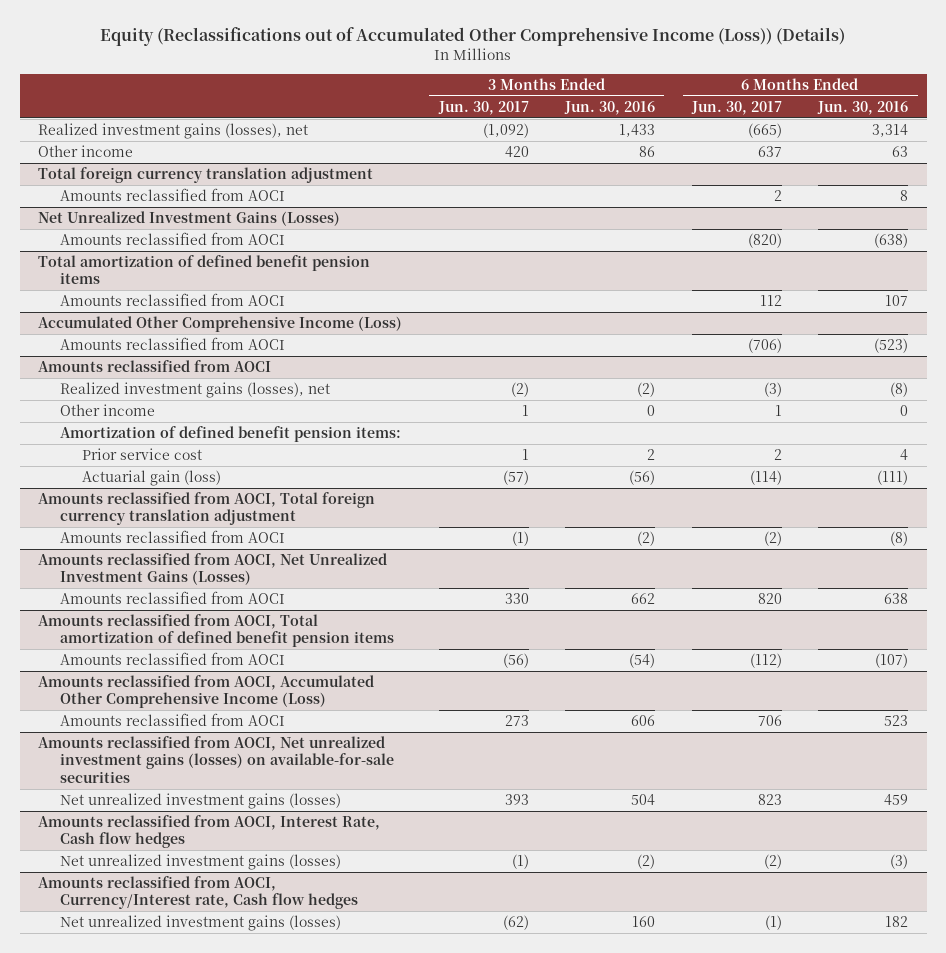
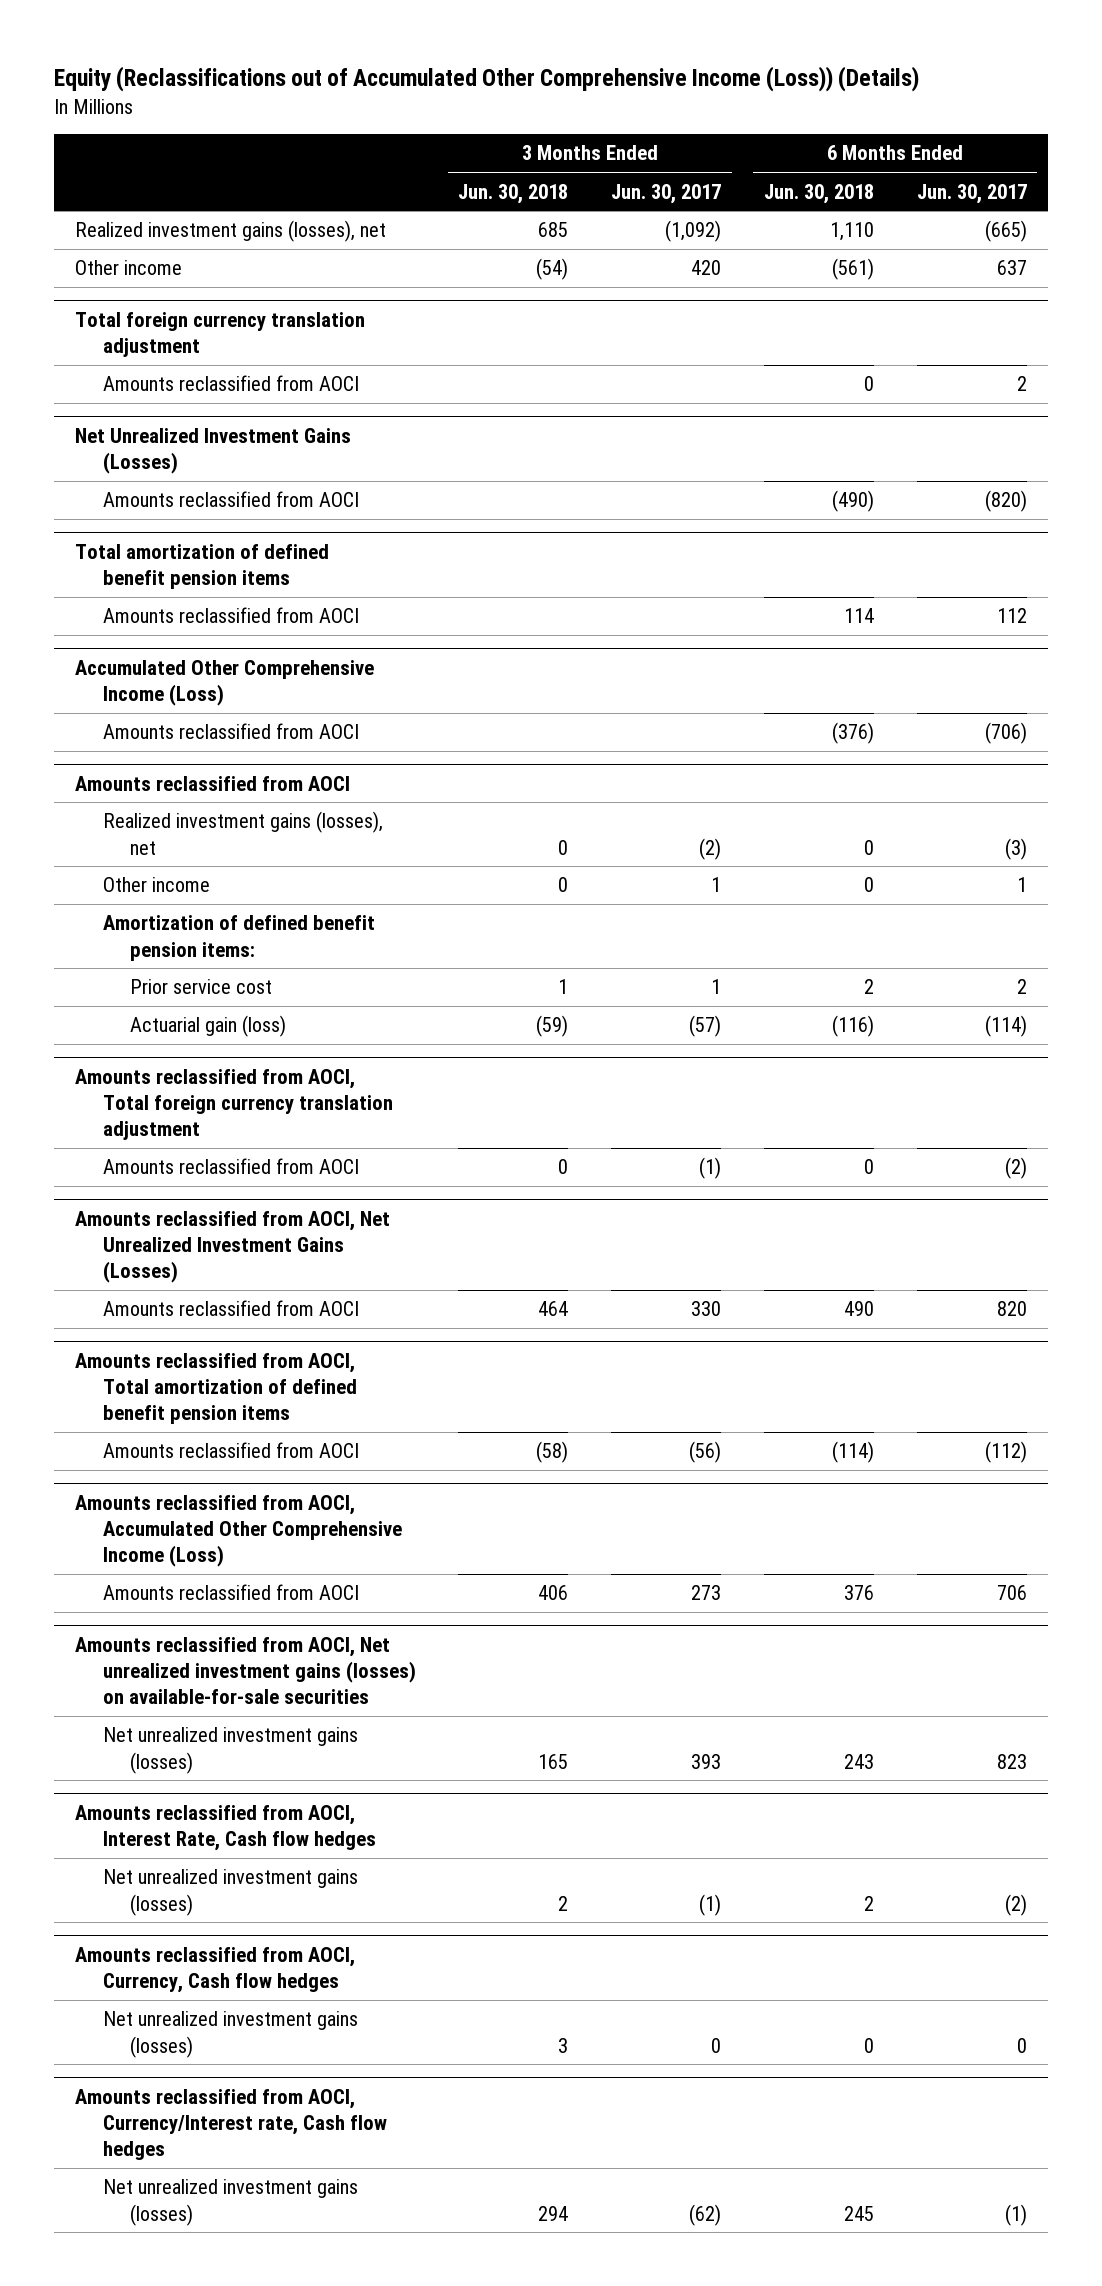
[564,100,656,115] Jun. 30, 2016 -> none
[817,100,909,115] Jun. 30, 2016 -> none
none -> [458,183,569,204] Jun. 30, 2018
none -> [763,183,874,204] Jun. 30, 2018
none -> [75,1946,356,1993] Amounts reclassified from AOCI, Currency, Cash flow hedges
none -> [102,2011,358,2058] Net unrealized investment gains (losses)

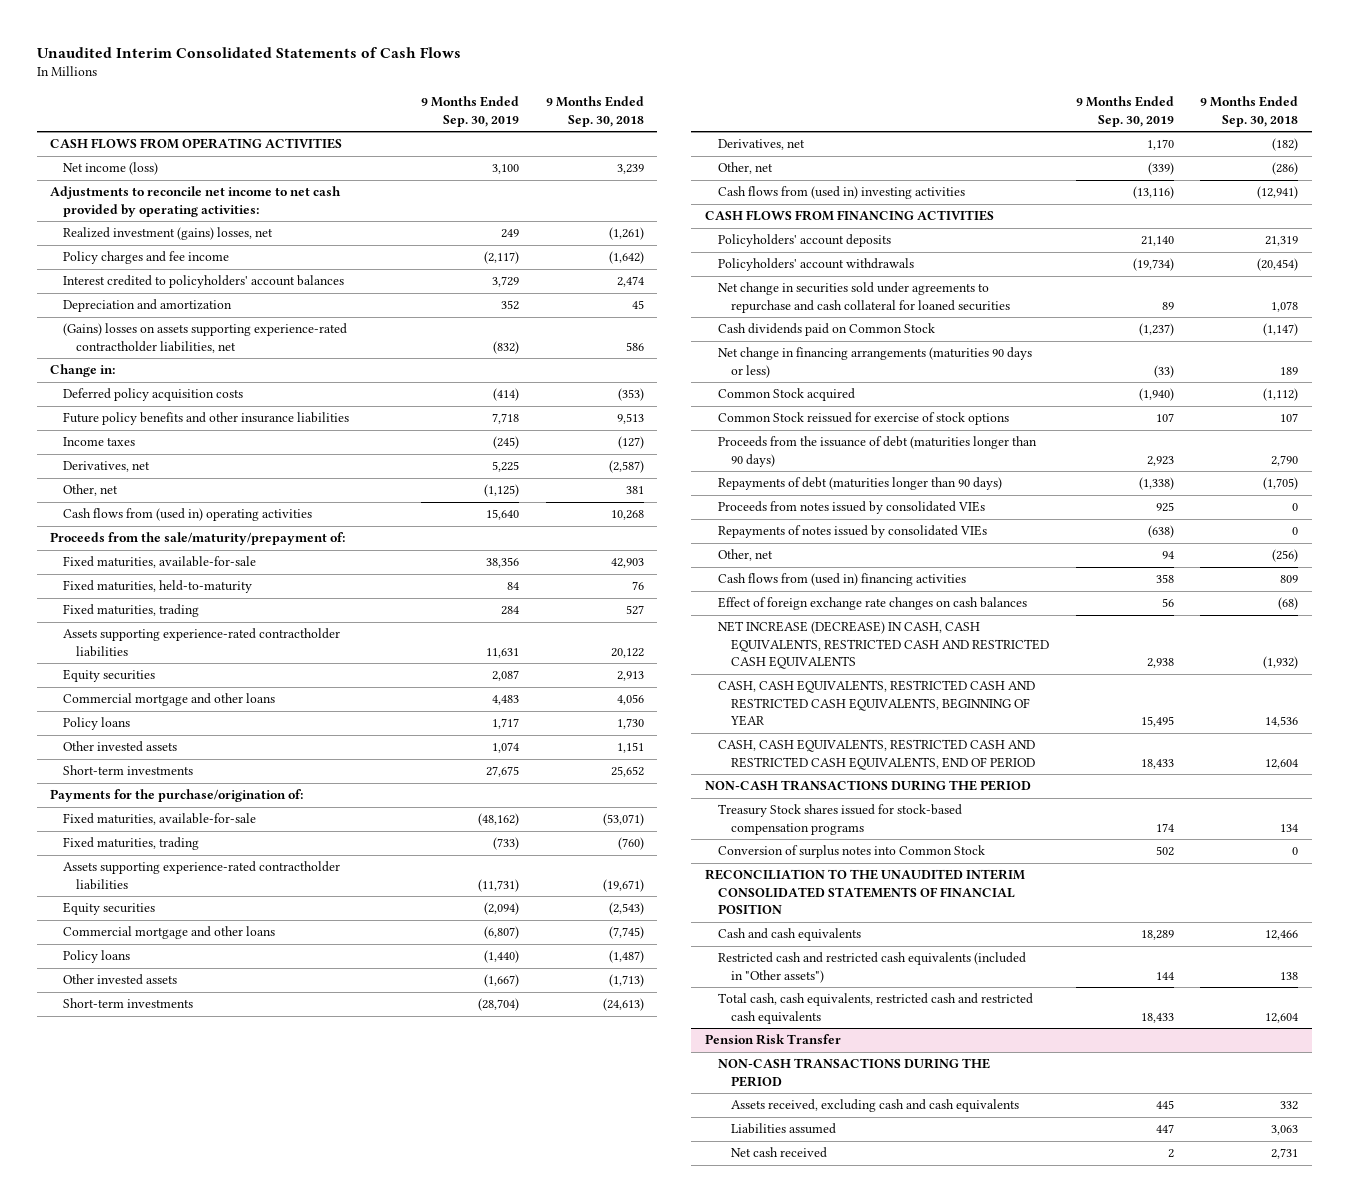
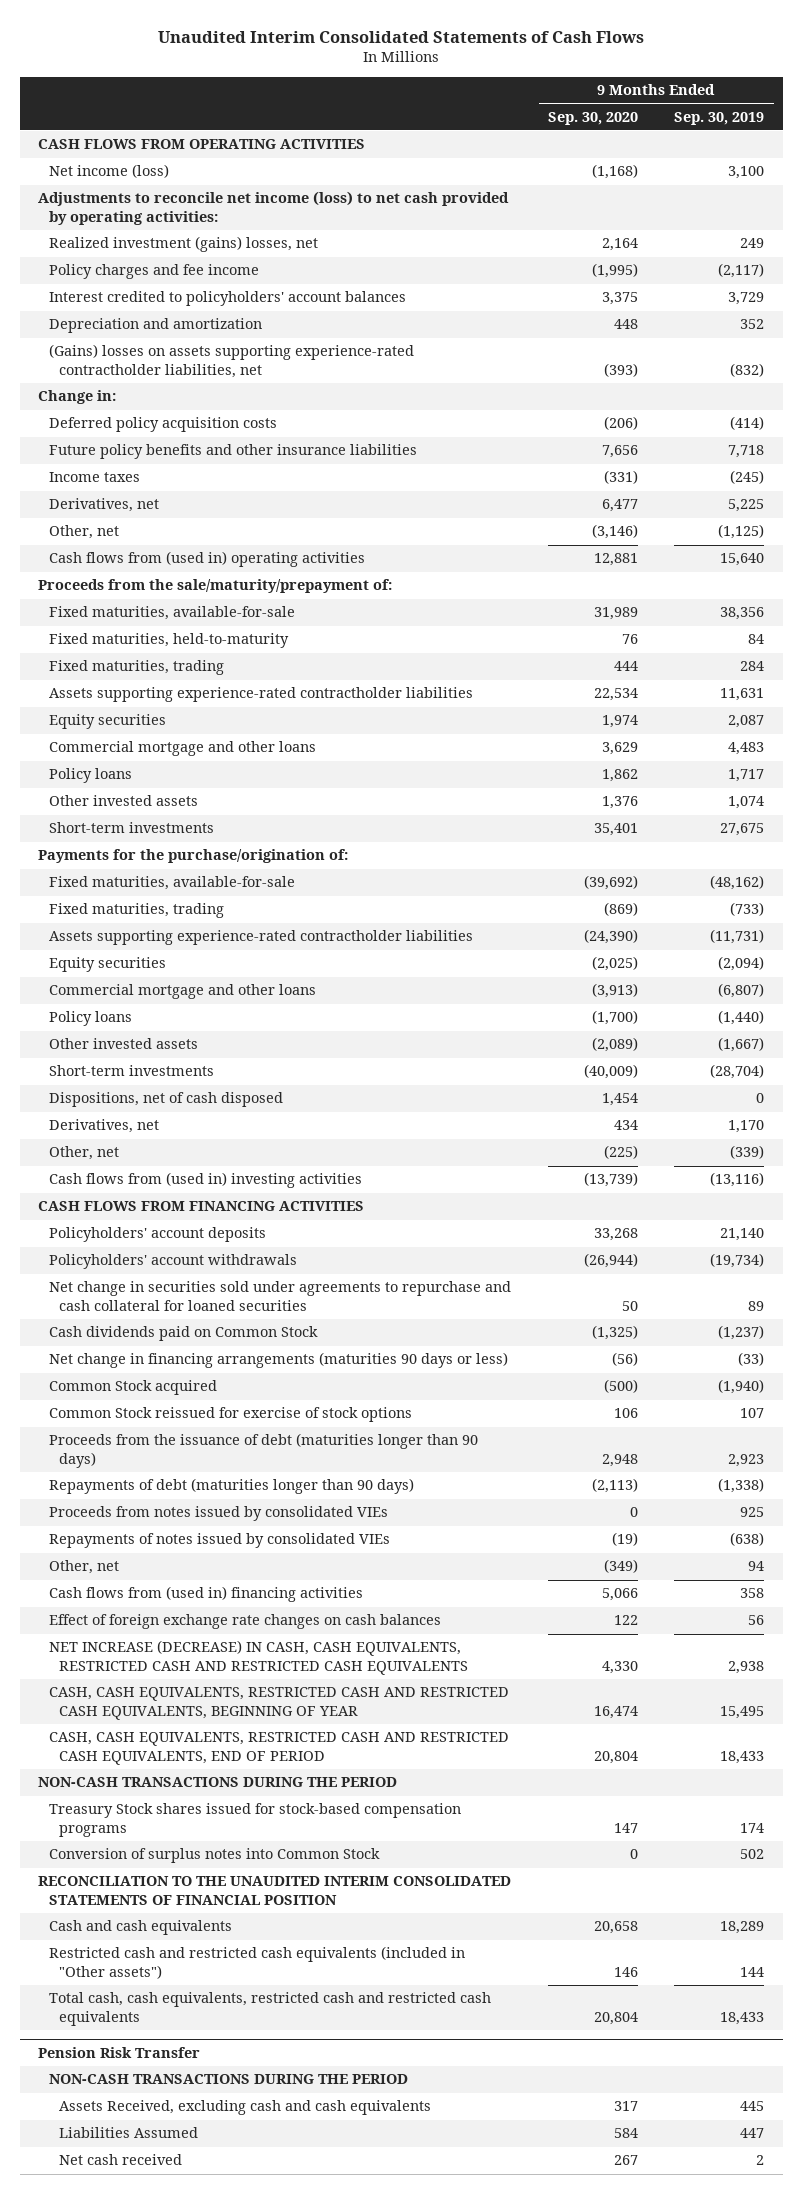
[545,96,644,127] 9 Months Ended Sep. 30, 2018 -> none
none -> [547,111,638,125] Sep. 30, 2020
[50,186,342,217] Adjustments to reconcile net income to net cash provided by operating activities: -> [38,191,510,225] Adjustments to reconcile net income (loss) to net cash provided by operating activities:
none -> [48,1092,283,1108] Dispositions, net of cash disposed
[730,1099,1019,1113] Assets received, excluding cash and cash equivalents -> [58,2100,431,2116] Assets Received, excluding cash and cash equivalents
[730,1123,836,1135] Liabilities assumed -> [58,2127,198,2139] Liabilities Assumed

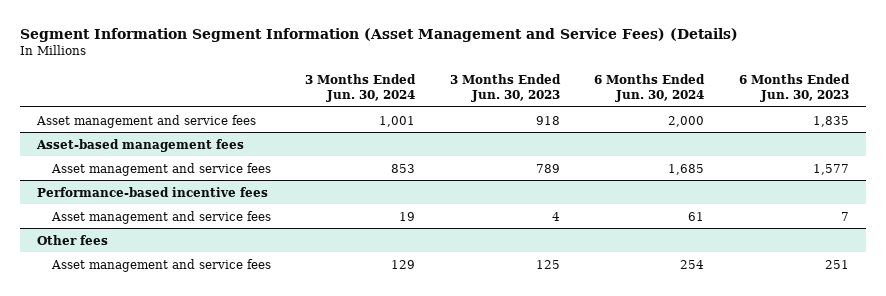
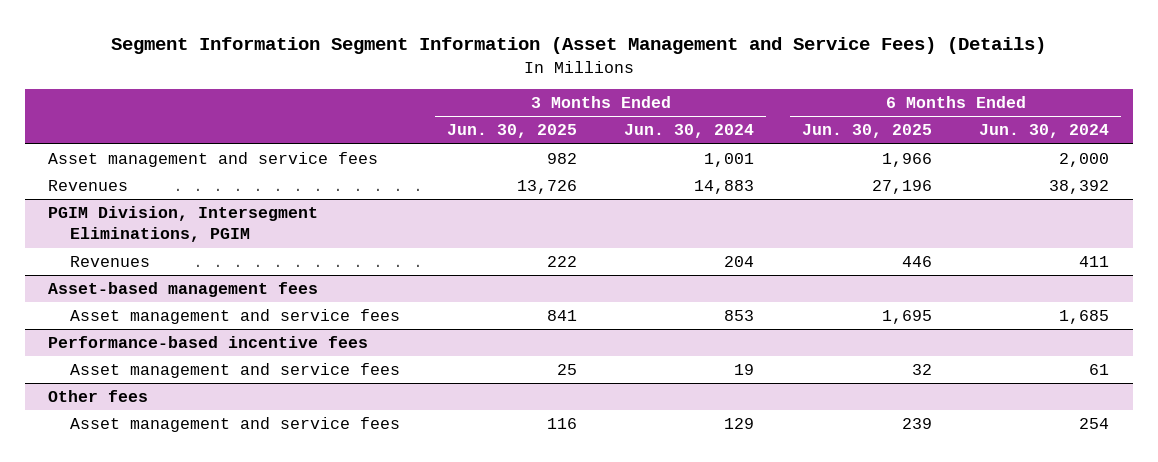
[449,74,561,102] 3 Months Ended Jun. 30, 2023 -> none
[738,74,850,102] 6 Months Ended Jun. 30, 2023 -> none
none -> [447,124,578,139] Jun. 30, 2025
none -> [801,124,932,139] Jun. 30, 2025
none -> [48,180,129,192] Revenues
none -> [48,206,319,243] PGIM Division, Intersegment Eliminations, PGIM
none -> [69,256,150,268] Revenues

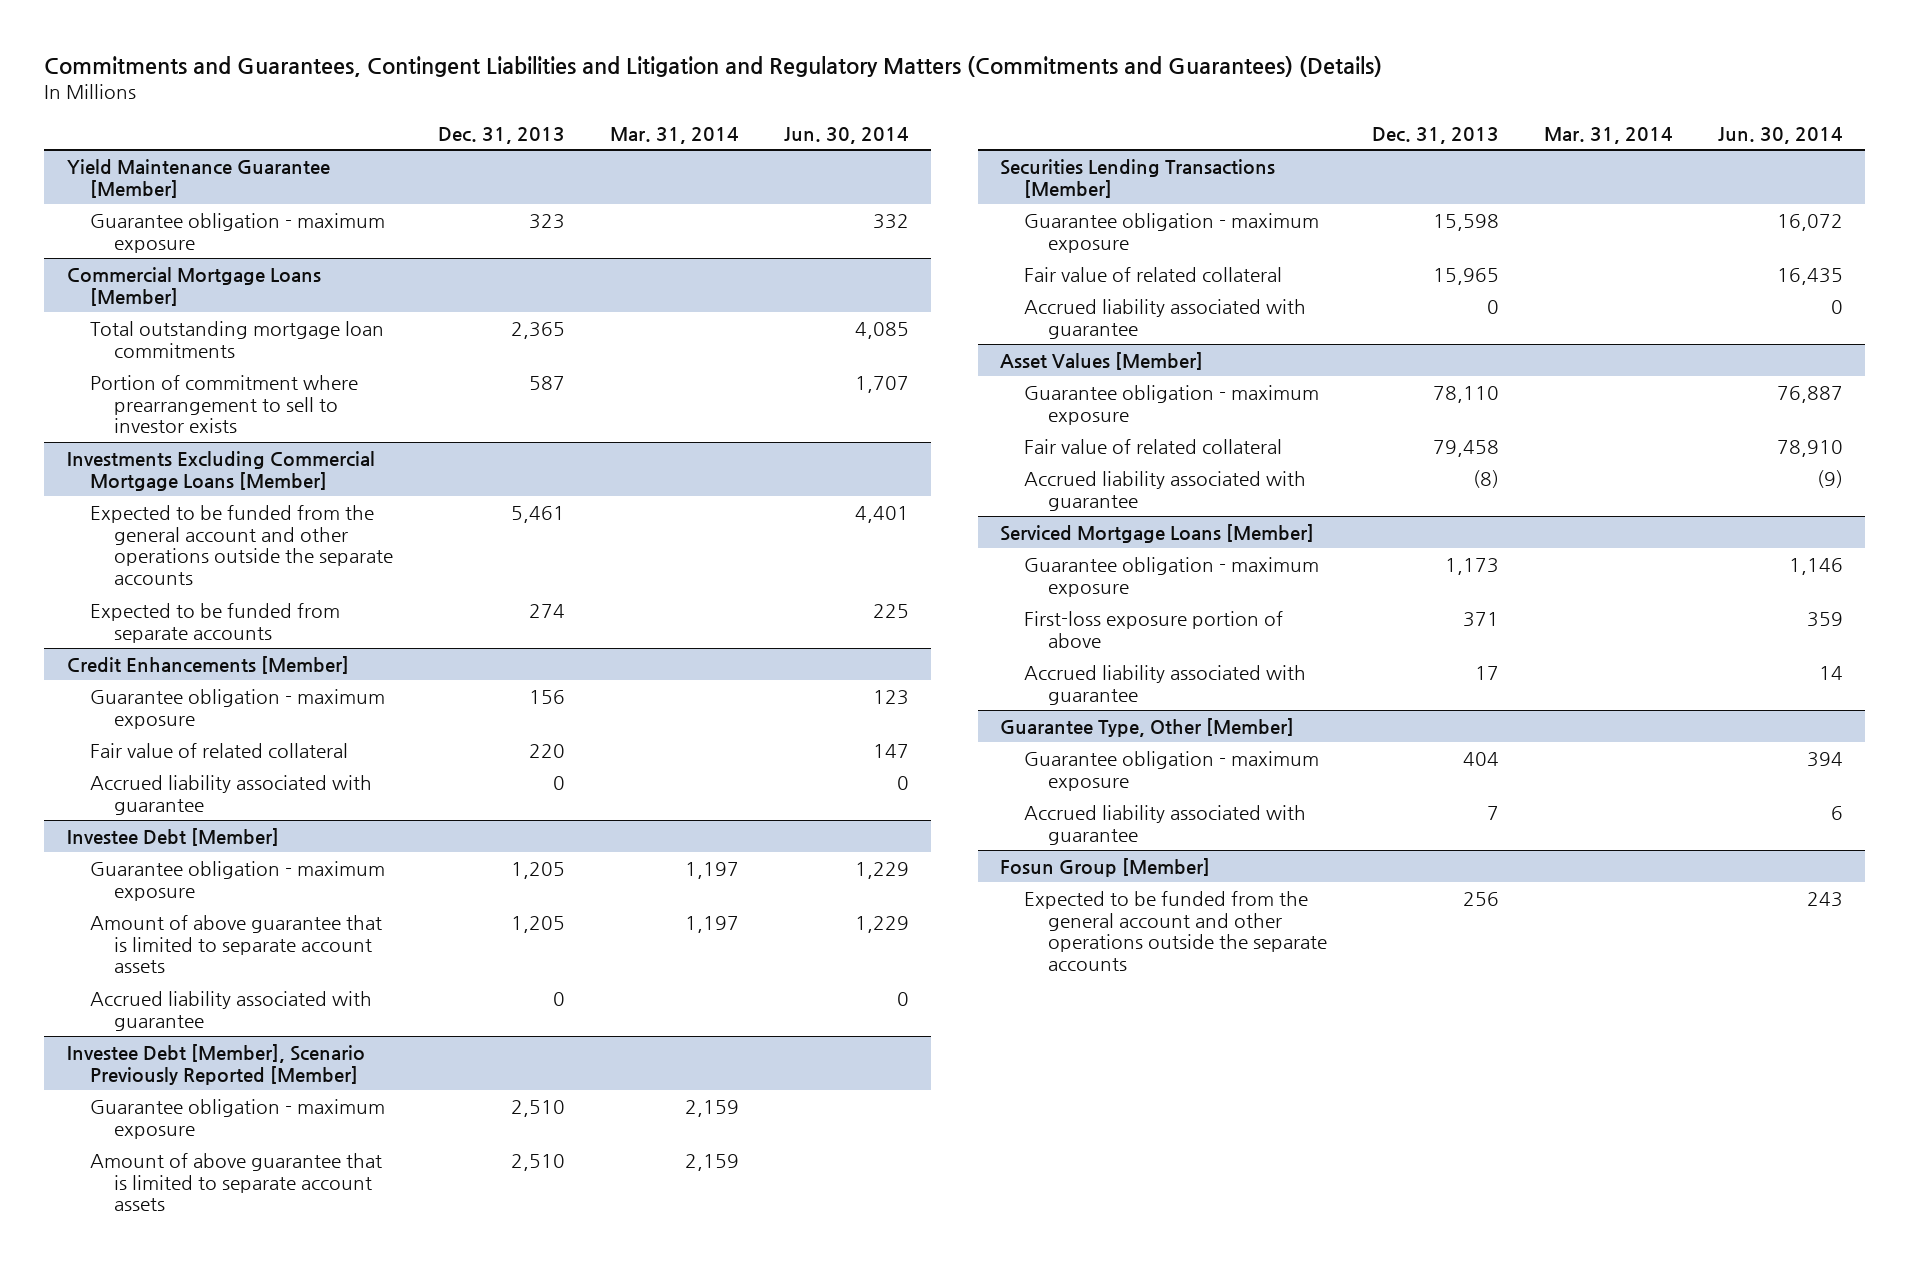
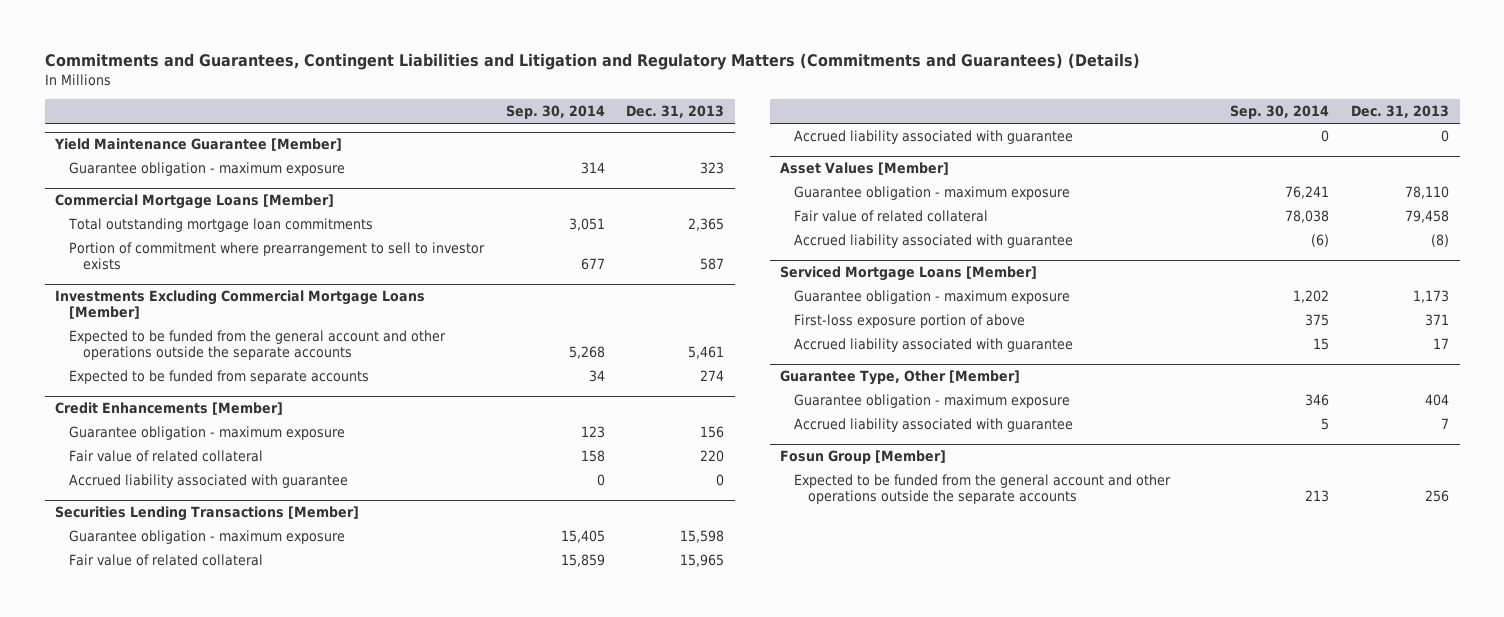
[609,126,739,144] Mar. 31, 2014 -> none
[783,126,909,144] Jun. 30, 2014 -> none
none -> [505,105,605,120] Sep. 30, 2014
[66,827,279,846] Investee Debt [Member] -> none
[90,860,386,901] Guarantee obligation - maximum exposure -> none
[90,914,383,974] Amount of above guarantee that is limited to separate account assets -> none
[90,990,373,1031] Accrued liability associated with guarantee -> none
[66,1043,365,1085] Investee Debt [Member], Scenario Previously Reported [Member] -> none
[90,1098,386,1139] Guarantee obligation - maximum exposure -> none
[90,1152,383,1212] Amount of above guarantee that is limited to separate account assets -> none

